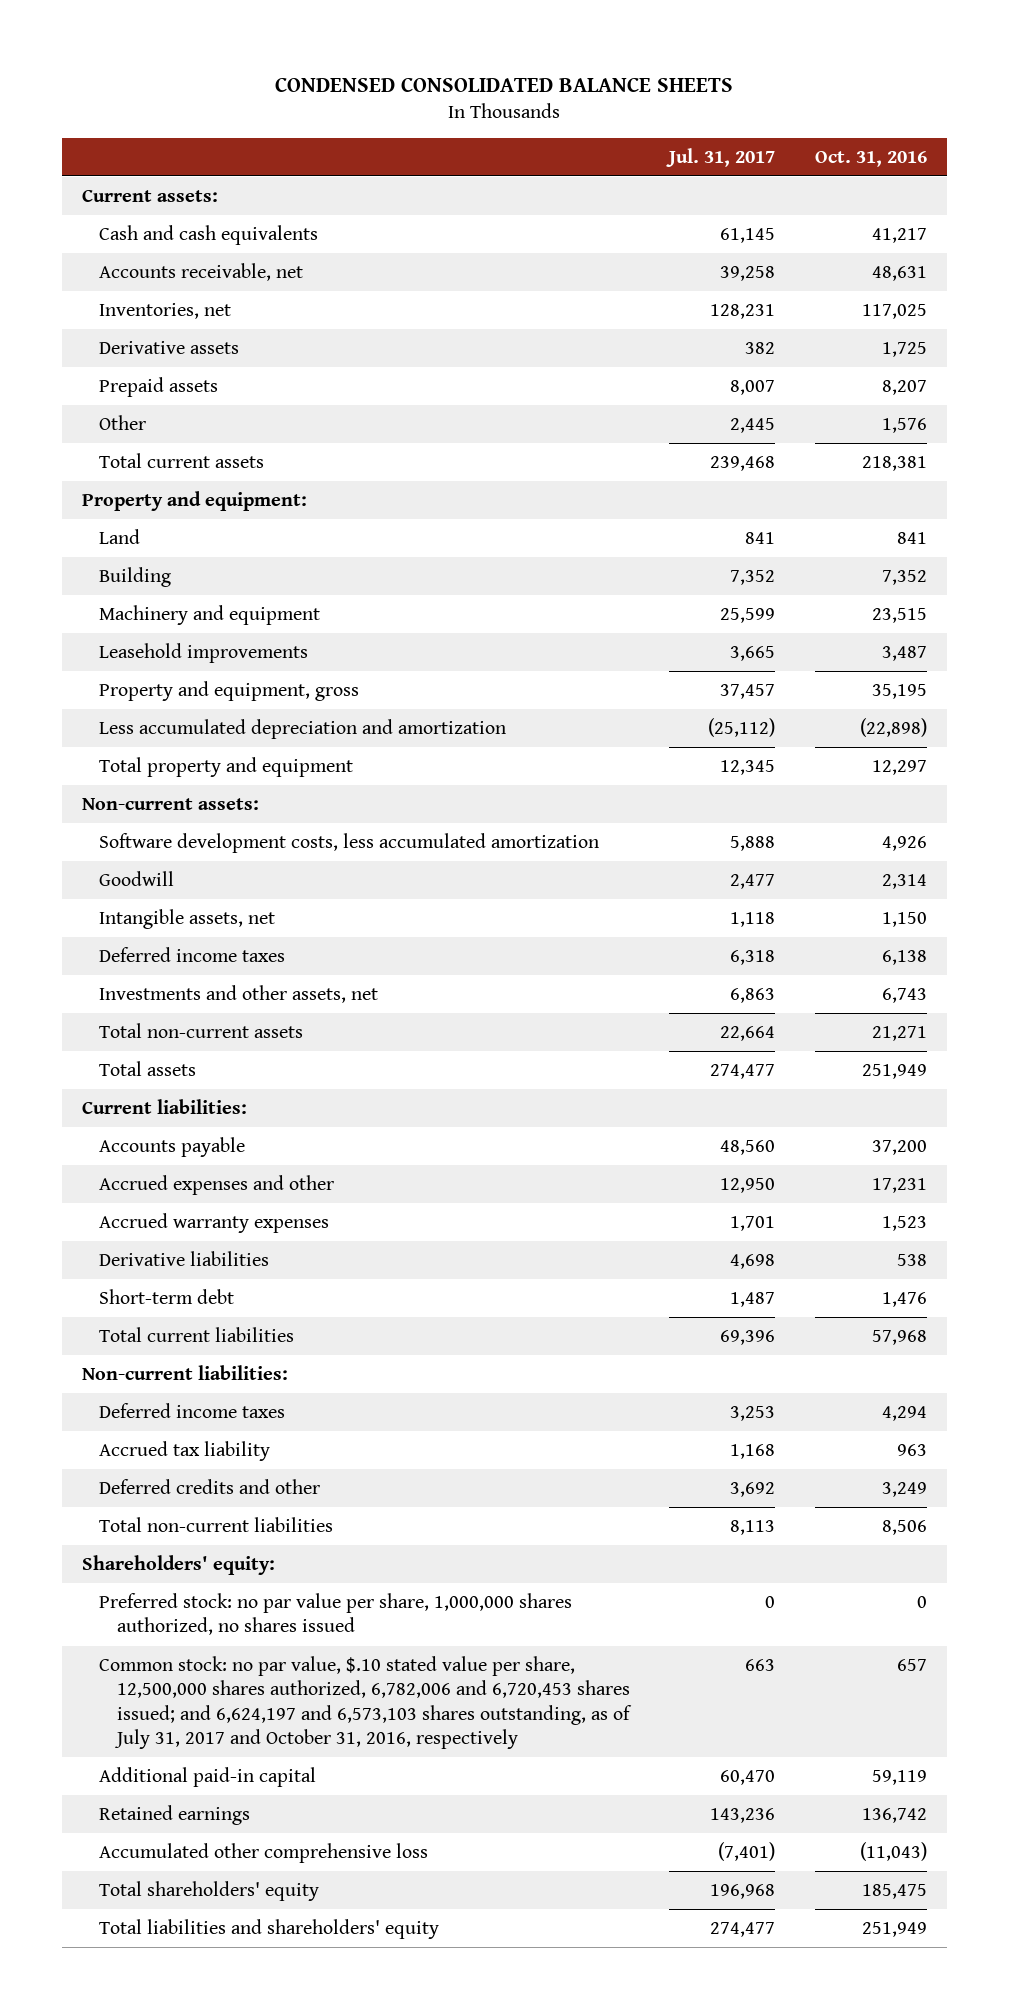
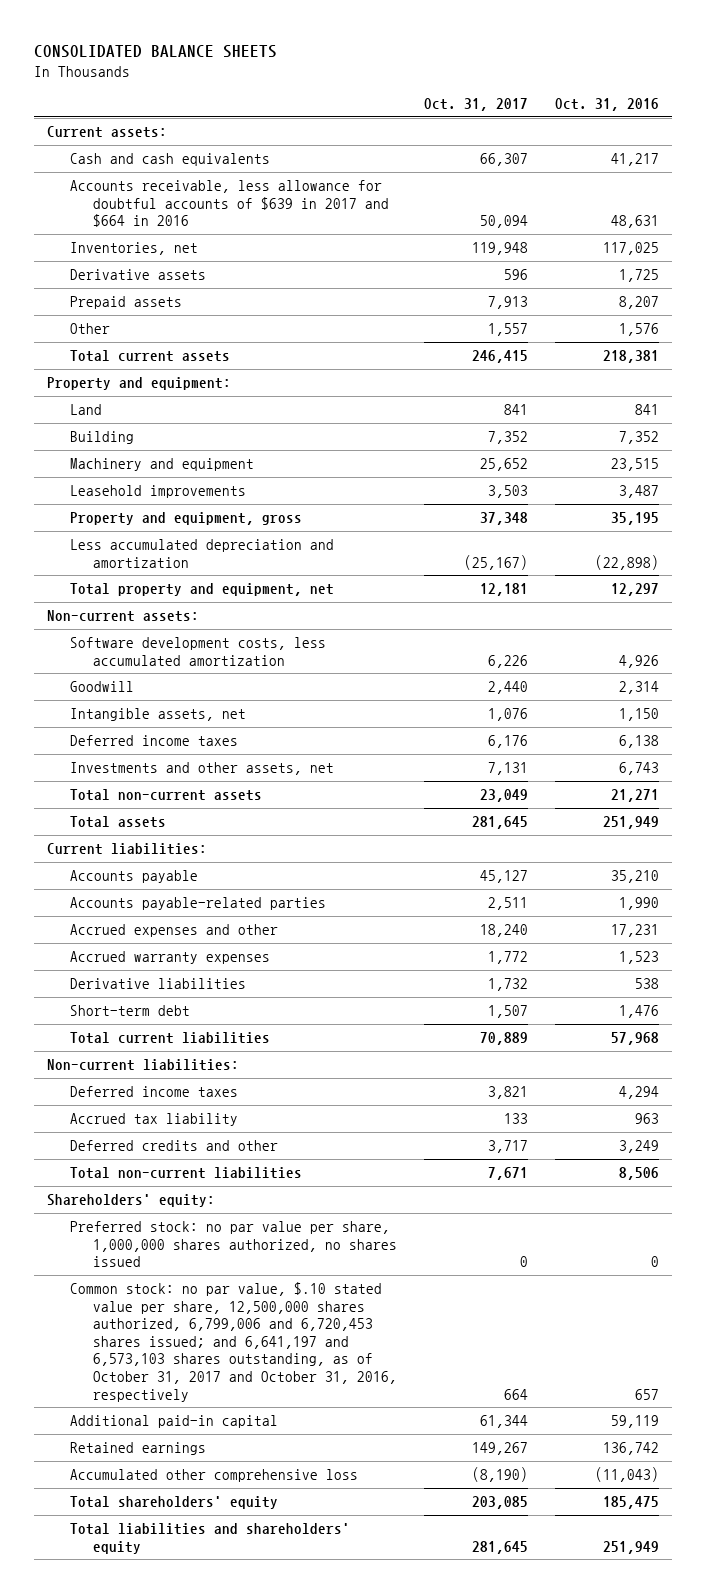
[275,77,734,93] CONDENSED CONSOLIDATED BALANCE SHEETS -> [33,45,277,59] CONSOLIDATED BALANCE SHEETS
[666,147,776,167] Jul. 31, 2017 -> none
none -> [423,98,528,112] Oct. 31, 2017
[99,263,304,282] Accounts receivable, net -> [70,179,390,228] Accounts receivable, less allowance for doubtful accounts of $639 in 2017 and $664 in 2016
[99,757,354,778] Total property and equipment -> [70,582,335,596] Total property and equipment, net
[871,1140,927,1156] 37,200 -> [610,869,659,883] 35,210
none -> [70,896,327,910] Accounts payable-related parties
[99,1656,632,1750] Common stock: no par value, $.10 stated value per share, 12,500,000 shares authorized, 6,782,006 and 6,720,453 shares issued; and 6,624,197 and 6,573,103 shares outstanding, as of July 31, 2017 and October 31, 2016, respectively -> [70,1281,398,1402] Common stock: no par value, $.10 stated value per share, 12,500,000 shares authorized, 6,799,006 and 6,720,453 shares issued; and 6,641,197 and 6,573,103 shares outstanding, as of October 31, 2017 and October 31, 2016, respectively

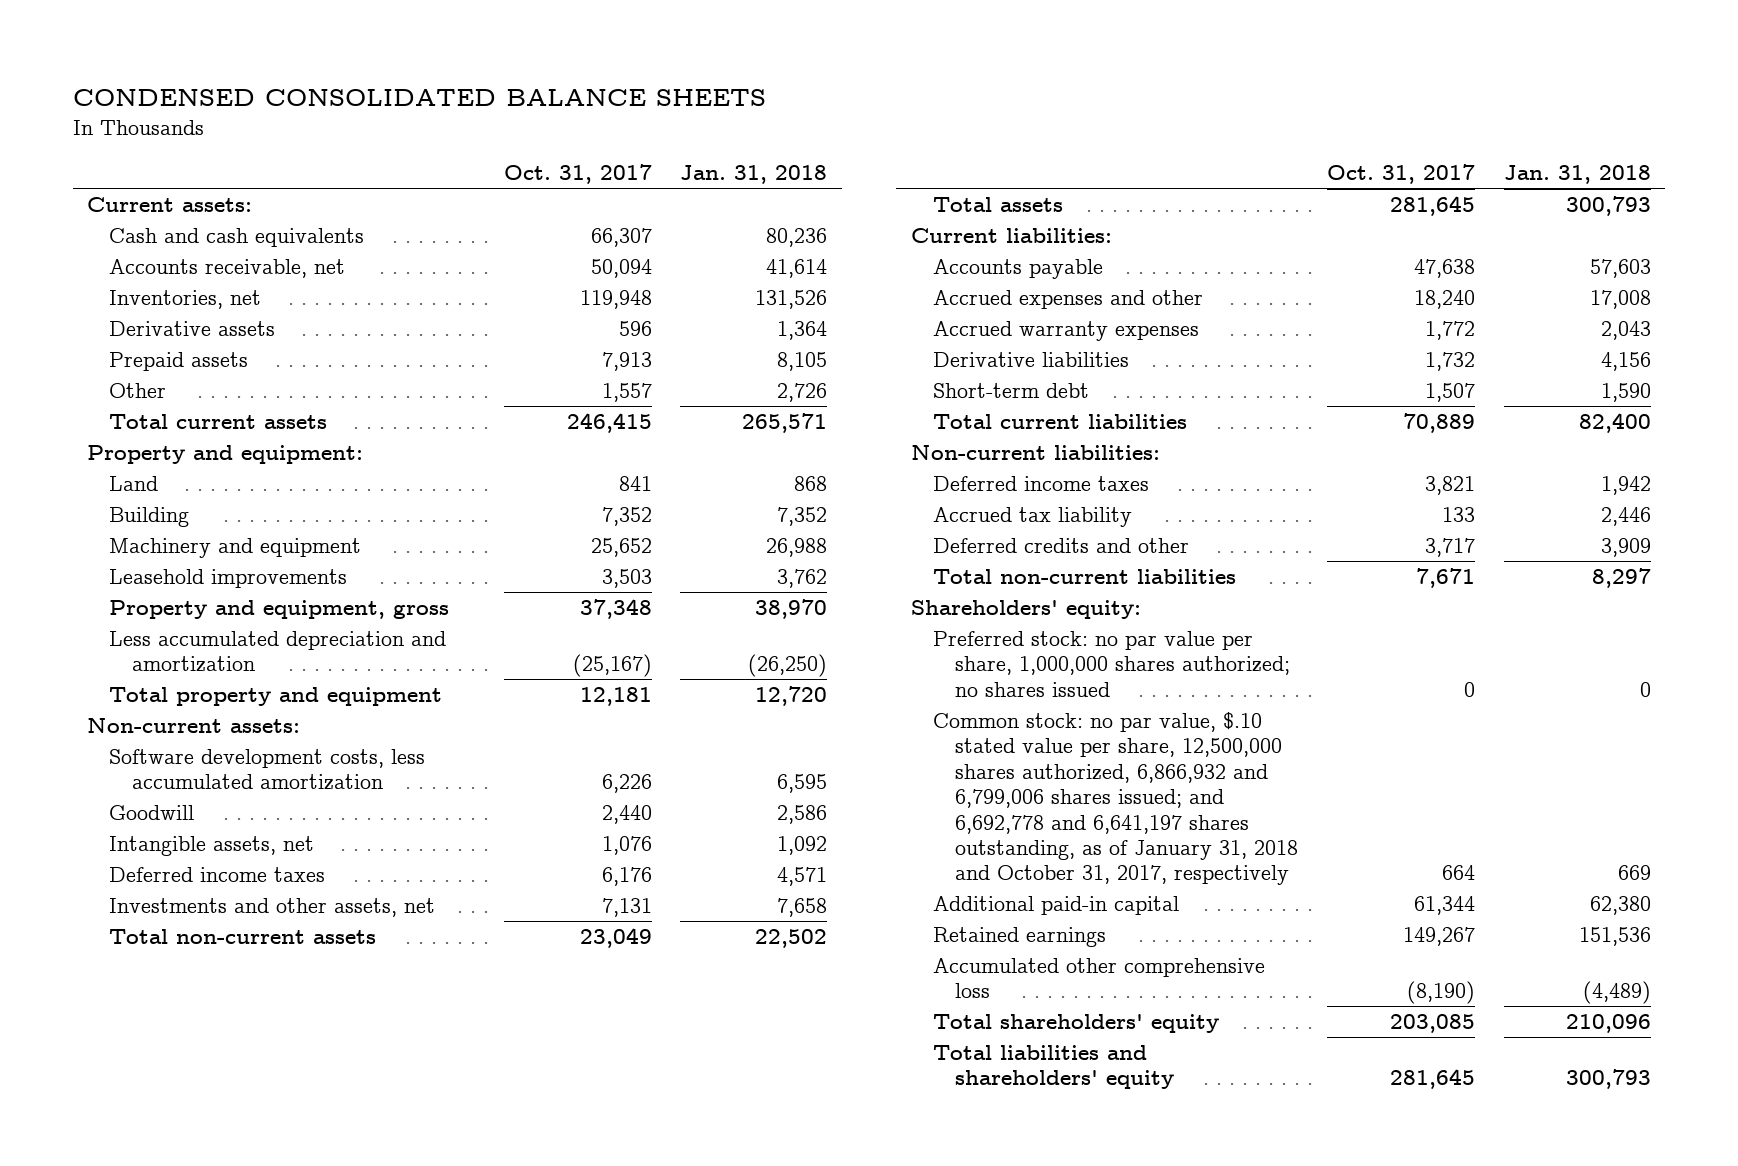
[33,45,277,59] CONSOLIDATED BALANCE SHEETS -> [72,89,766,107] CONDENSED CONSOLIDATED BALANCE SHEETS
[554,98,659,112] Oct. 31, 2016 -> none
none -> [680,165,828,185] Jan. 31, 2018
[70,179,390,228] Accounts receivable, less allowance for doubtful accounts of $639 in 2017 and $664 in 2016 -> [109,258,346,278] Accounts receivable, net
[70,582,335,596] Total property and equipment, net -> [109,686,443,706] Total property and equipment
[70,896,327,910] Accounts payable-related parties -> none
[479,869,528,883] 45,127 -> [1413,258,1475,278] 47,638
[70,1220,398,1268] Preferred stock: no par value per share, 1,000,000 shares authorized, no shares issued -> [932,630,1291,697] Preferred stock: no par value per share, 1,000,000 shares authorized; no shares issued
[70,1281,398,1402] Common stock: no par value, $.10 stated value per share, 12,500,000 shares authorized, 6,799,006 and 6,720,453 shares issued; and 6,641,197 and 6,573,103 shares outstanding, as of October 31, 2017 and October 31, 2016, respectively -> [932,711,1299,886] Common stock: no par value, $.10 stated value per share, 12,500,000 shares authorized, 6,866,932 and 6,799,006 shares issued; and 6,692,778 and 6,641,197 shares outstanding, as of January 31, 2018 and October 31, 2017, respectively

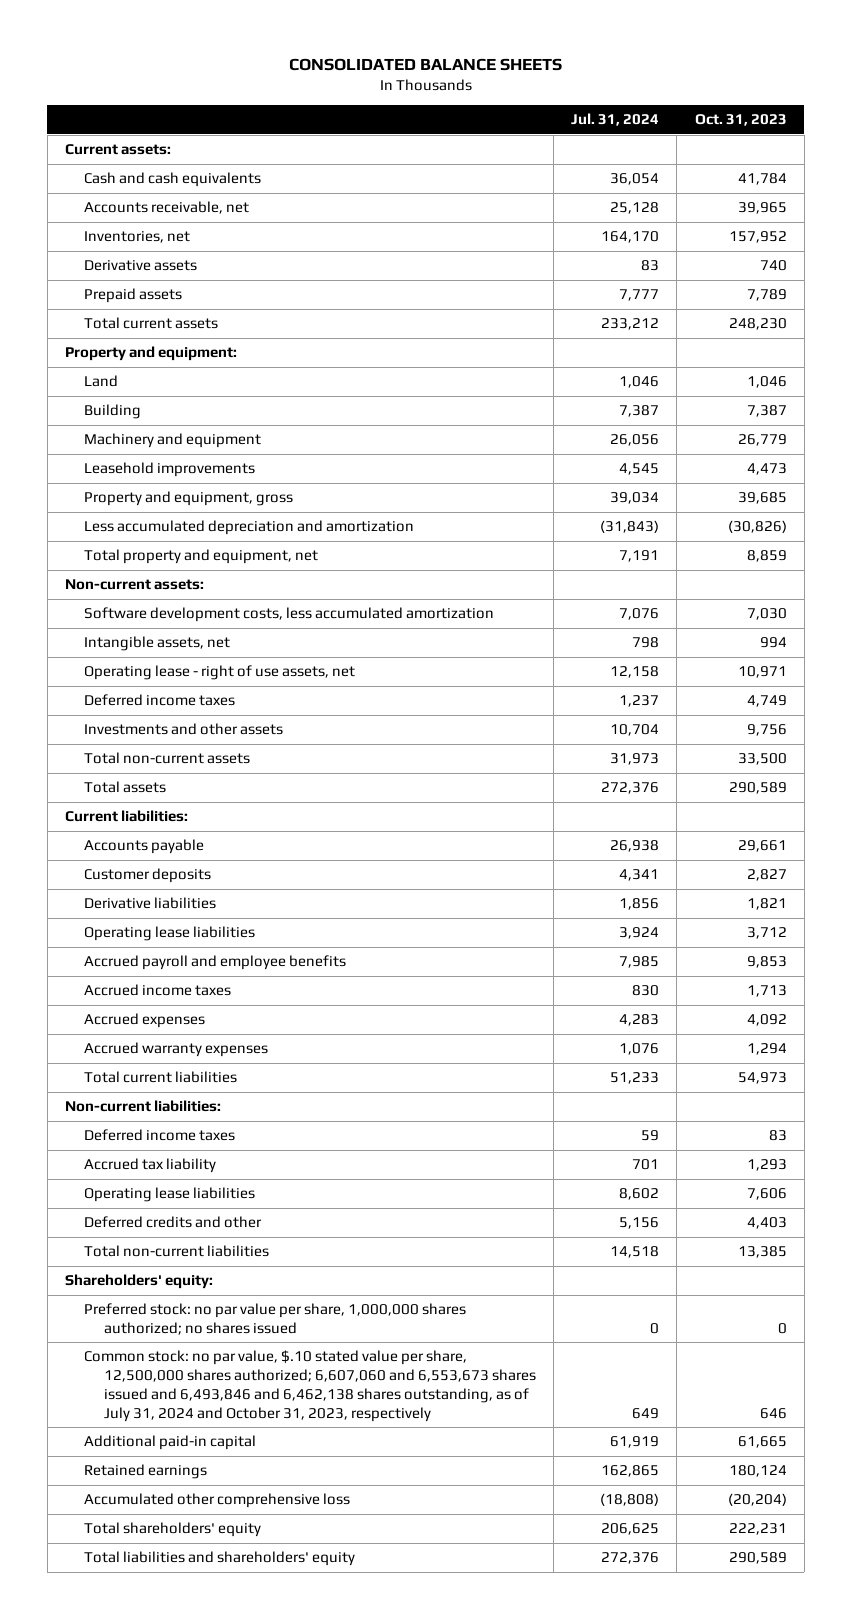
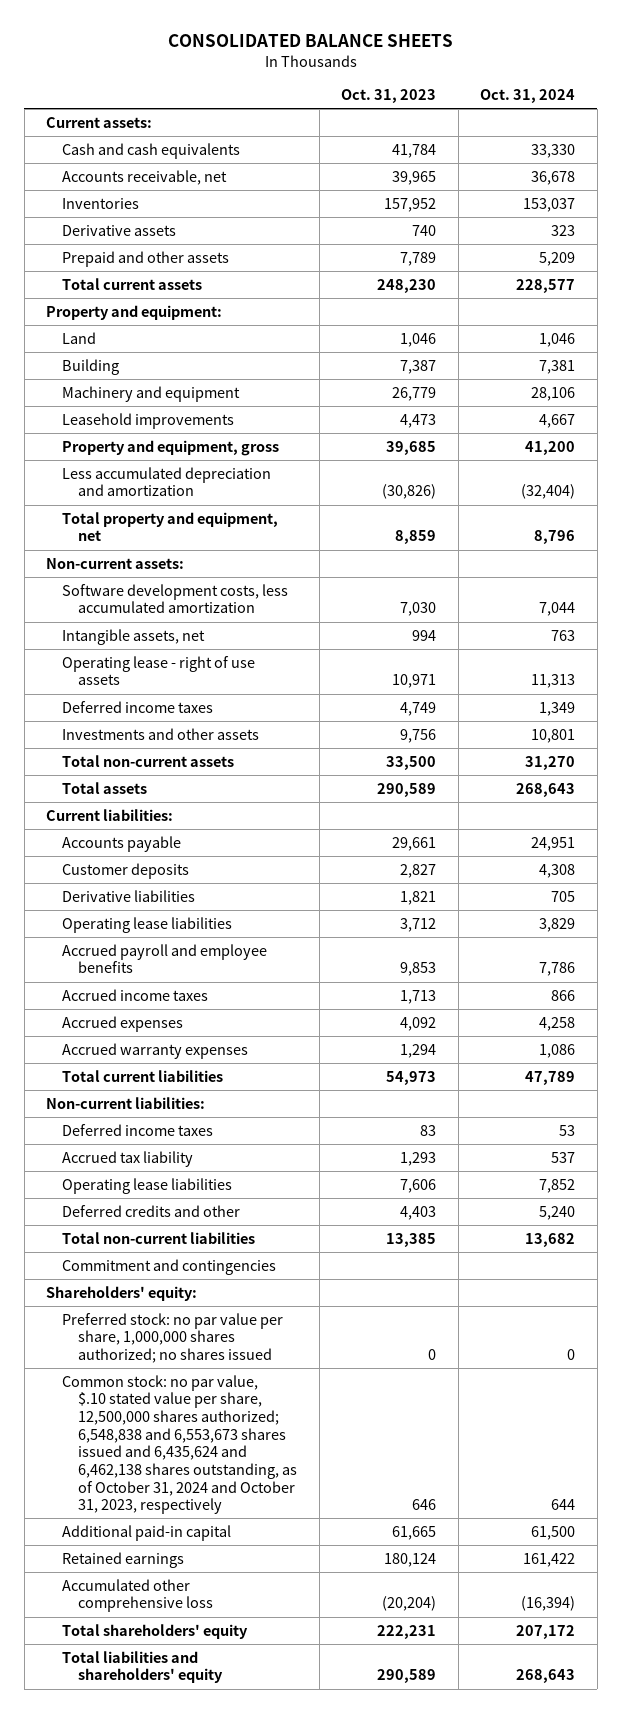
[571,113,660,127] Jul. 31, 2024 -> none
none -> [480,89,576,104] Oct. 31, 2024
[84,231,191,244] Inventories, net -> [62,197,140,209] Inventories
[84,288,183,304] Prepaid assets -> [62,250,230,267] Prepaid and other assets
[84,665,356,681] Operating lease - right of use assets, net -> [62,655,256,686] Operating lease - right of use assets
none -> [62,1258,277,1275] Commitment and contingencies
[84,1350,536,1422] Common stock: no par value, $.10 stated value per share, 12,500,000 shares authorized; 6,607,060 and 6,553,673 shares issued and 6,493,846 and 6,462,138 shares outstanding, as of July 31, 2024 and October 31, 2023, respectively -> [62,1374,298,1515] Common stock: no par value, $.10 stated value per share, 12,500,000 shares authorized; 6,548,838 and 6,553,673 shares issued and 6,435,624 and 6,462,138 shares outstanding, as of October 31, 2024 and October 31, 2023, respectively

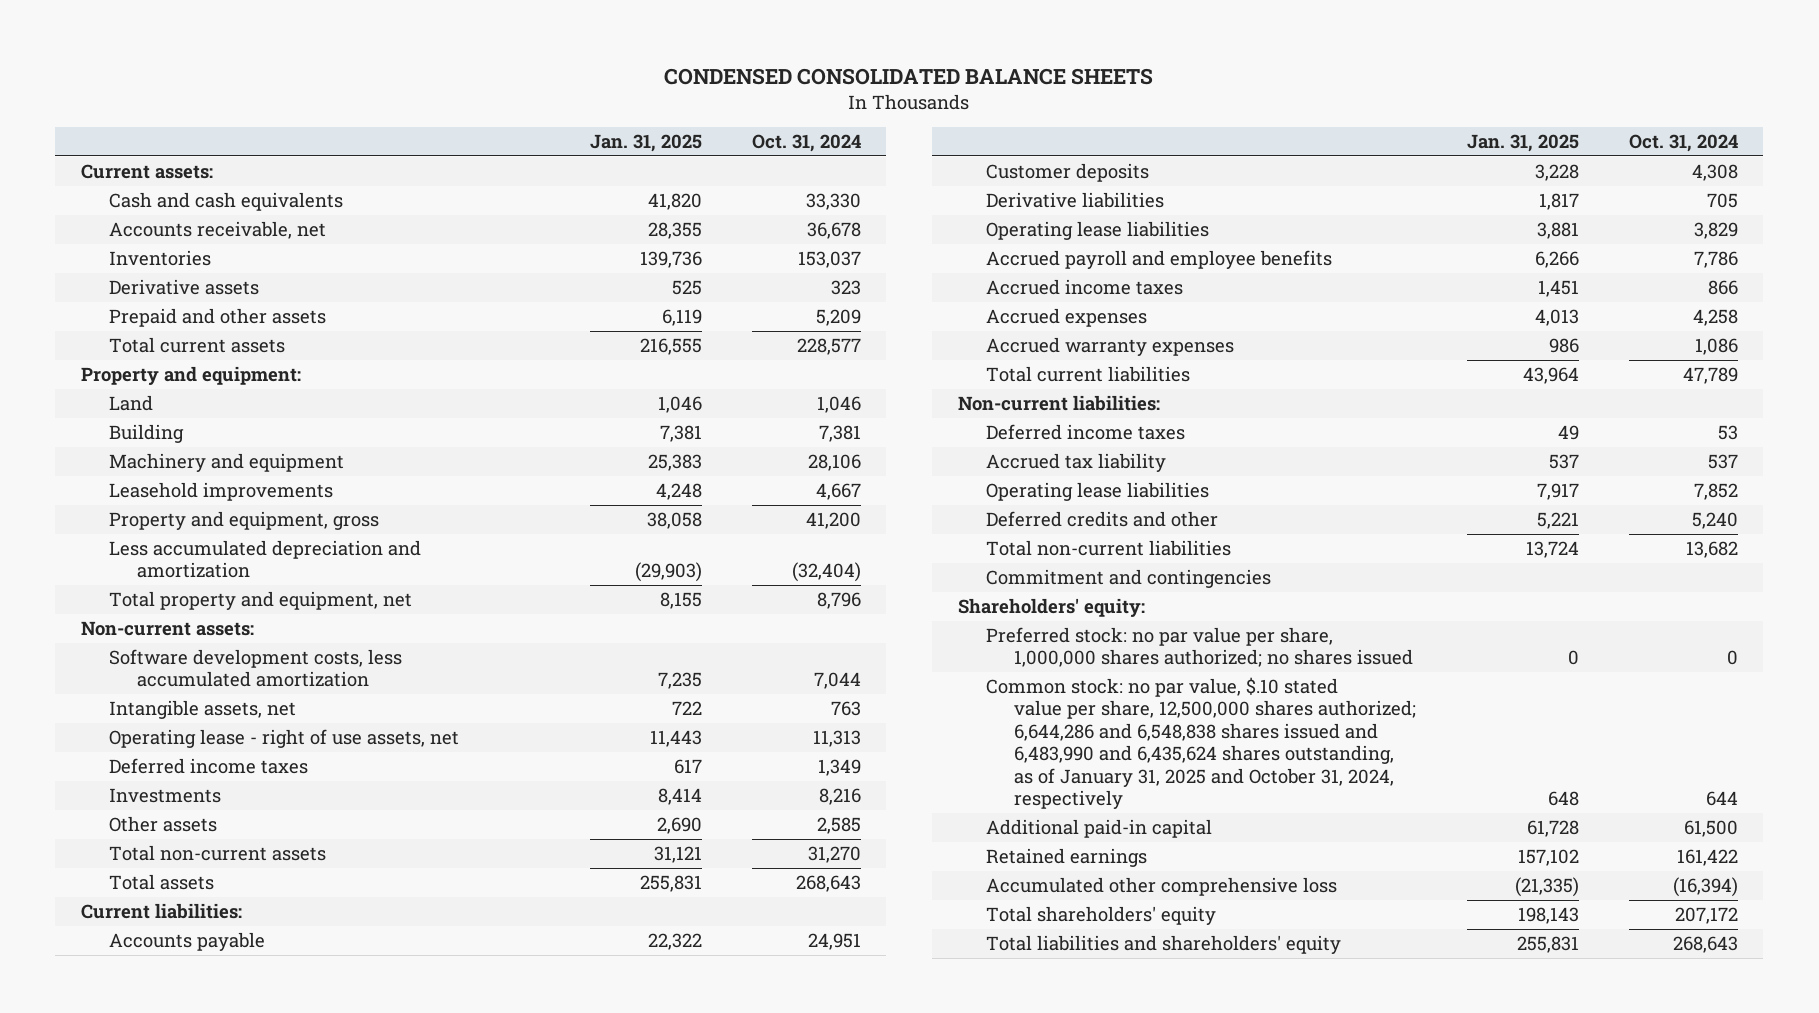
[167,33,453,47] CONSOLIDATED BALANCE SHEETS -> [664,67,1154,85] CONDENSED CONSOLIDATED BALANCE SHEETS
[341,89,437,104] Oct. 31, 2023 -> none
none -> [589,133,702,152] Jan. 31, 2025
[62,655,256,686] Operating lease - right of use assets -> [109,728,460,748] Operating lease - right of use assets, net
none -> [109,787,222,803] Investments
[62,727,260,740] Investments and other assets -> [109,815,218,832] Other assets
[531,728,576,743] 10,801 -> [817,816,862,834] 2,585
[62,1374,298,1515] Common stock: no par value, $.10 stated value per share, 12,500,000 shares authorized; 6,548,838 and 6,553,673 shares issued and 6,435,624 and 6,462,138 shares outstanding, as of October 31, 2024 and October 31, 2023, respectively -> [985,676,1417,810] Common stock: no par value, $.10 stated value per share, 12,500,000 shares authorized; 6,644,286 and 6,548,838 shares issued and 6,483,990 and 6,435,624 shares outstanding, as of January 31, 2025 and October 31, 2024, respectively

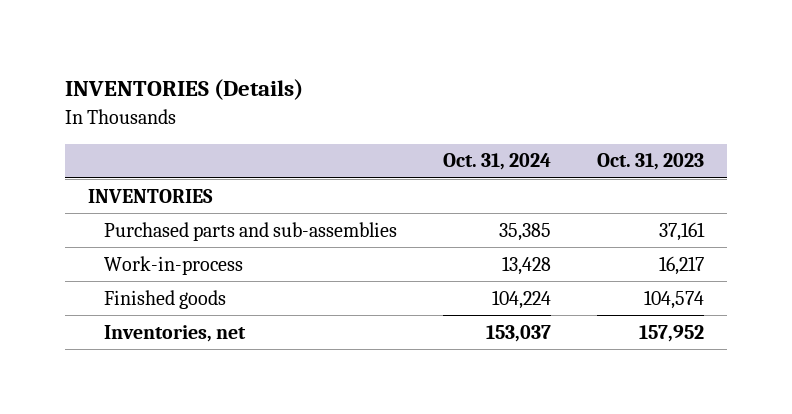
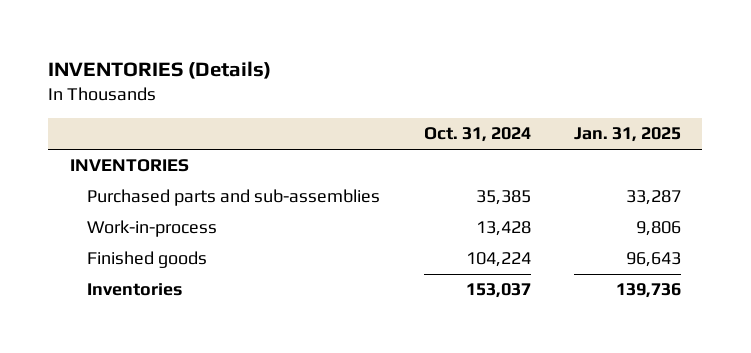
[596,153,704,171] Oct. 31, 2023 -> none
none -> [573,127,681,143] Jan. 31, 2025
[104,324,247,342] Inventories, net -> [87,283,183,297] Inventories

